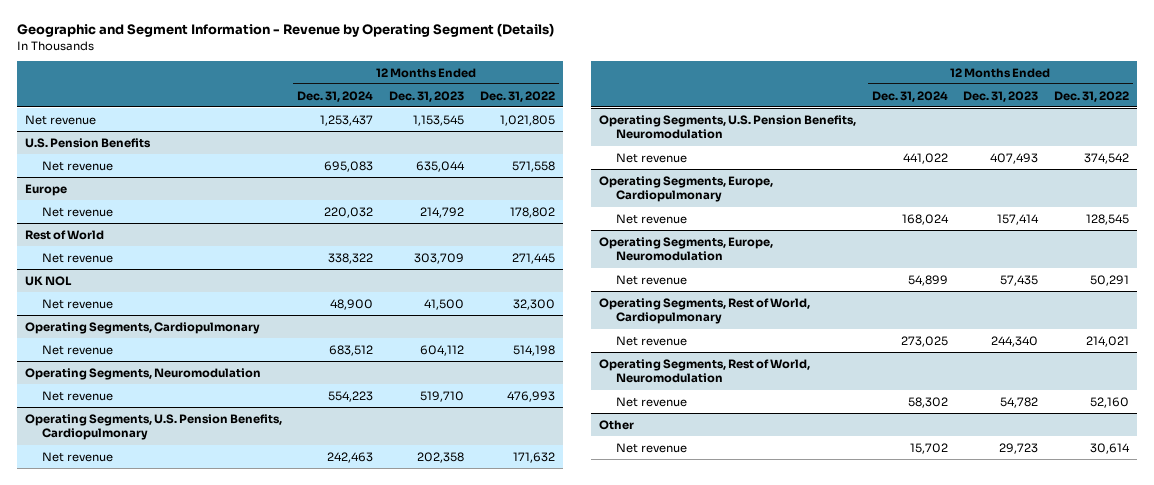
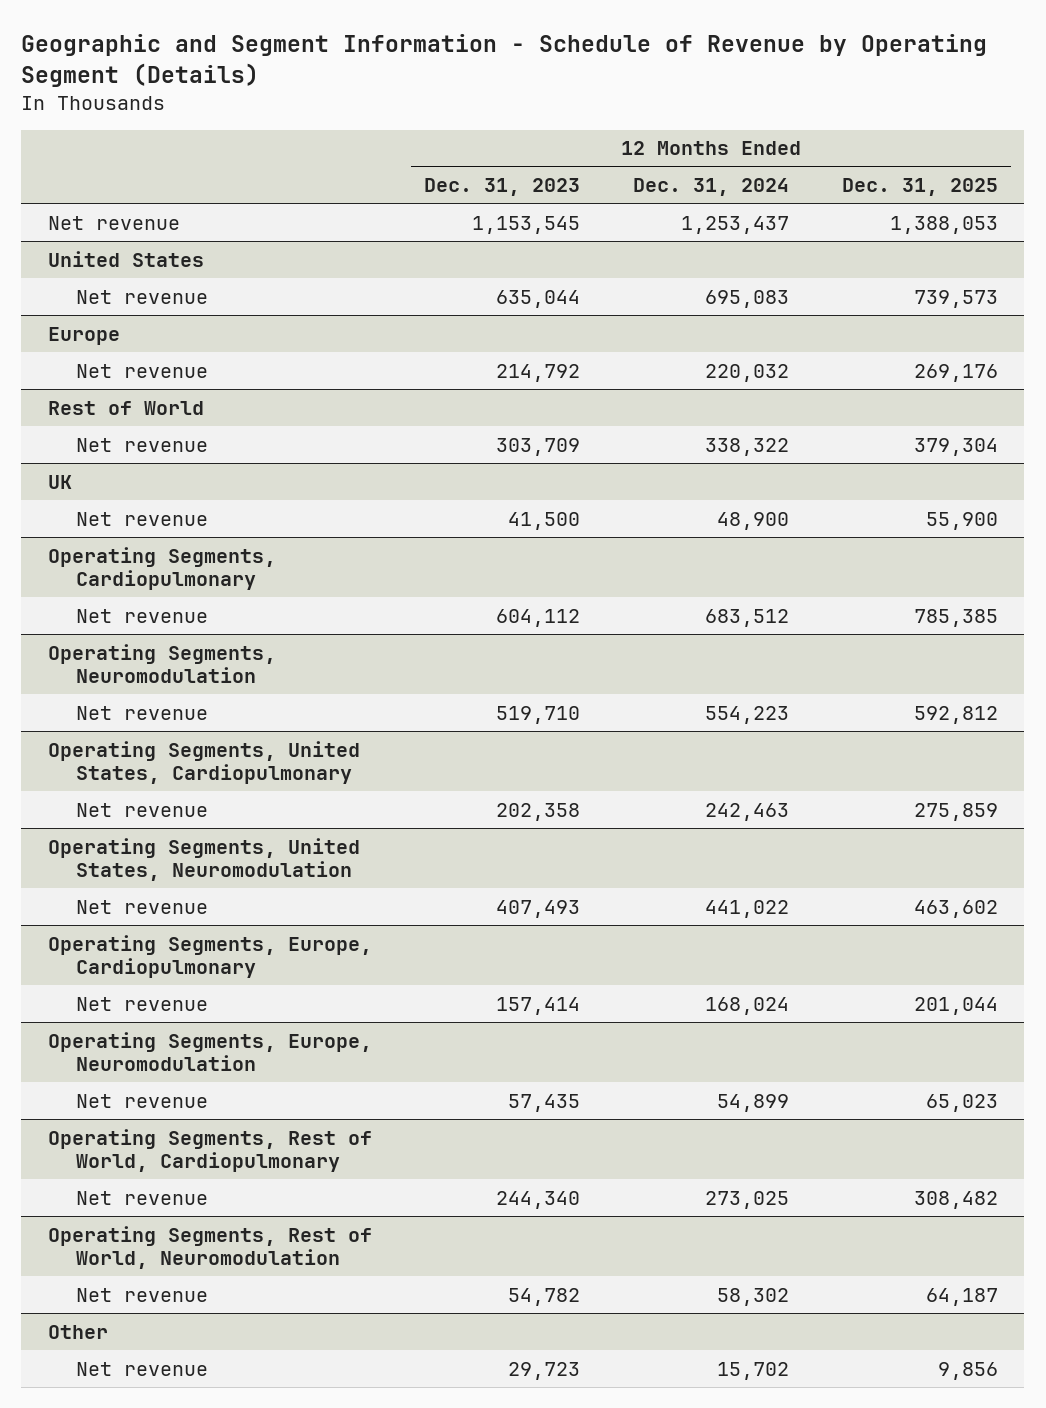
[16,23,554,38] Geographic and Segment Information - Revenue by Operating Segment (Details) -> [21,33,988,87] Geographic and Segment Information - Schedule of Revenue by Operating Segment (Details)
[479,90,555,102] Dec. 31, 2022 -> none
none -> [841,178,998,197] Dec. 31, 2025
[24,137,151,148] U.S. Pension Benefits -> [47,250,204,267] United States
[24,275,72,286] UK NOL -> [47,474,72,489] UK
[24,413,282,441] Operating Segments, U.S. Pension Benefits, Cardiopulmonary -> none
none -> [47,740,360,784] Operating Segments, United States, Cardiopulmonary
[598,114,856,140] Operating Segments, U.S. Pension Benefits, Neuromodulation -> none
none -> [47,837,360,881] Operating Segments, United States, Neuromodulation

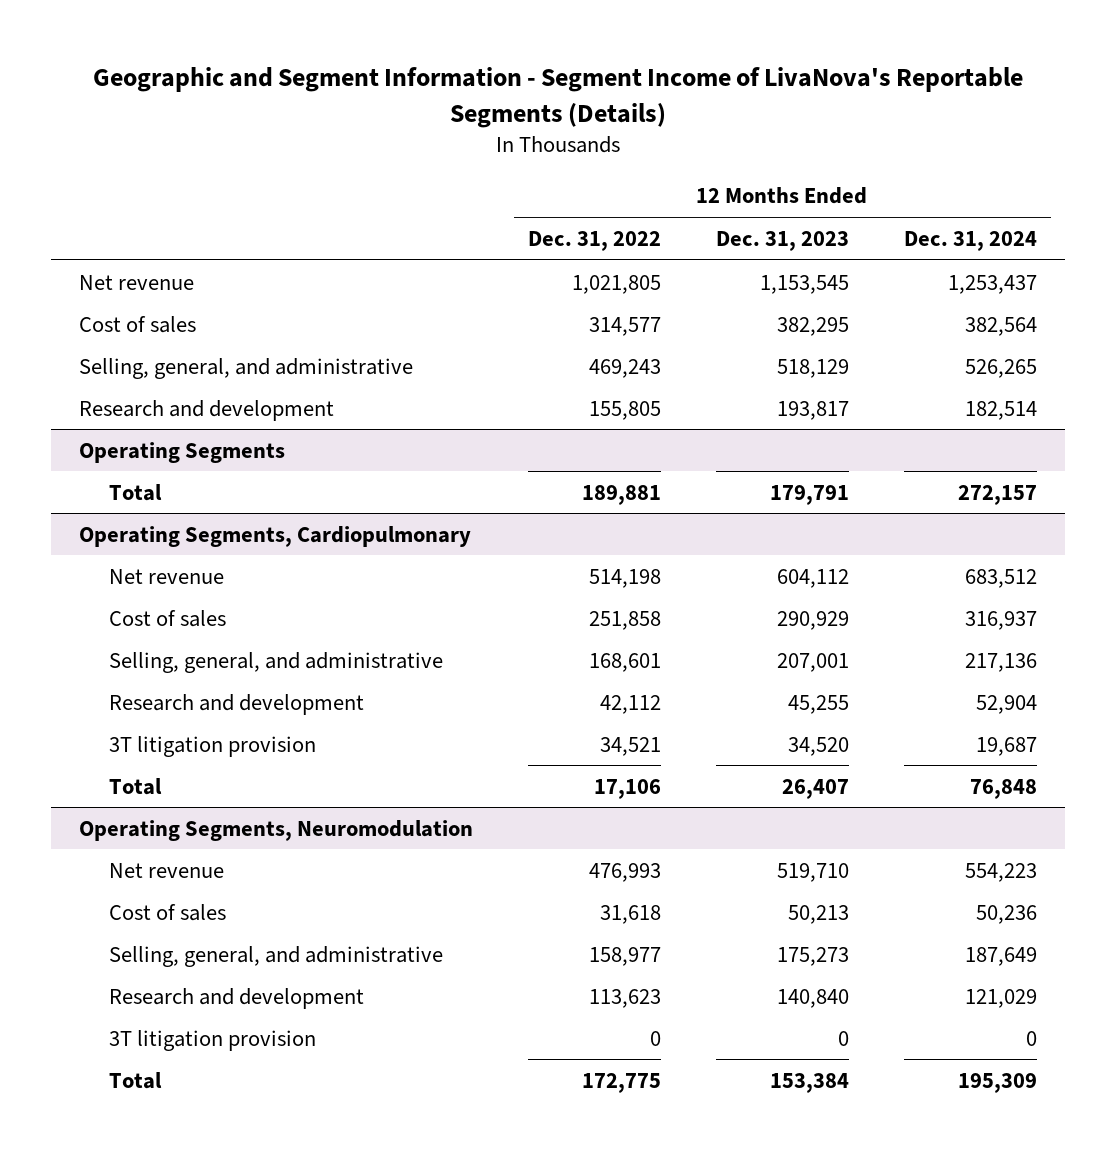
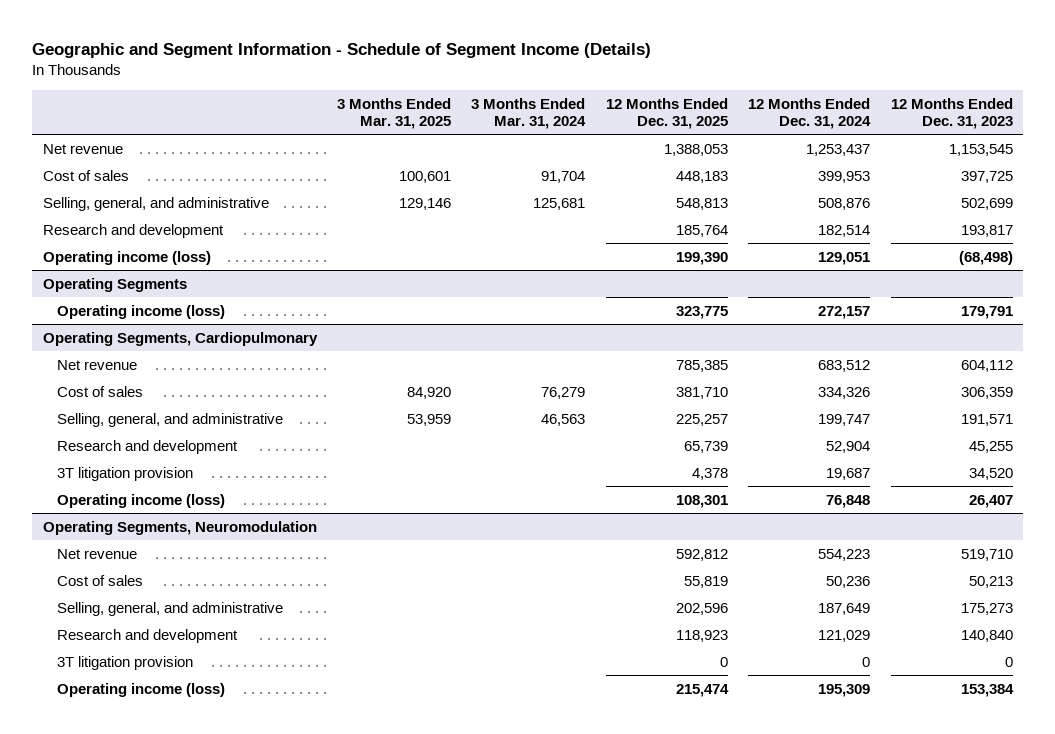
[92,67,1023,128] Geographic and Segment Information - Segment Income of LivaNova's Reportable Segments (Details) -> [32,43,652,59] Geographic and Segment Information - Schedule of Segment Income (Details)
[527,230,661,251] Dec. 31, 2022 -> none
none -> [336,97,451,129] 3 Months Ended Mar. 31, 2025
none -> [471,97,587,129] 3 Months Ended Mar. 31, 2024
none -> [605,97,728,129] 12 Months Ended Dec. 31, 2025
[776,316,849,336] 382,295 -> [960,170,1013,183] 397,725
[965,316,1038,336] 382,564 -> [818,170,871,183] 399,953
[776,358,849,378] 518,129 -> [960,197,1013,210] 502,699
[965,358,1038,378] 526,265 -> [818,197,871,210] 508,876
none -> [42,250,211,265] Operating income (loss)
[108,483,162,501] Total -> [56,304,225,319] Operating income (loss)
[776,610,849,630] 290,929 -> [960,386,1013,399] 306,359
[965,610,1038,630] 316,937 -> [818,386,871,399] 334,326
[776,652,849,672] 207,001 -> [960,413,1013,426] 191,571
[965,652,1038,672] 217,136 -> [818,413,871,426] 199,747
[108,777,162,795] Total -> [56,493,225,508] Operating income (loss)
[108,1071,162,1089] Total -> [56,682,225,697] Operating income (loss)

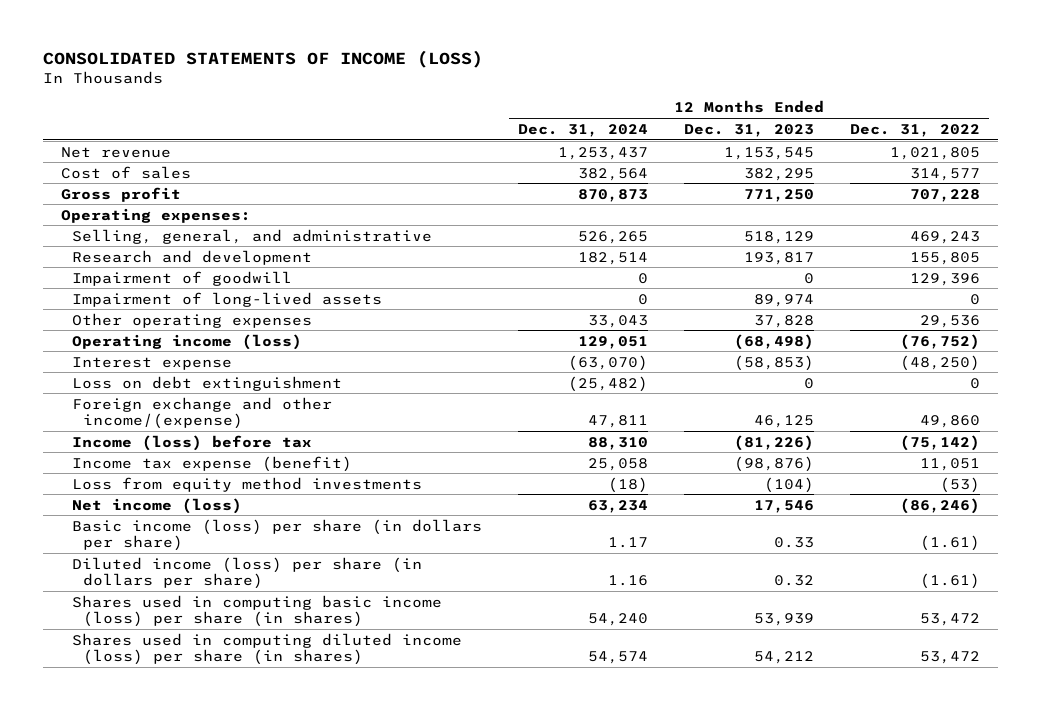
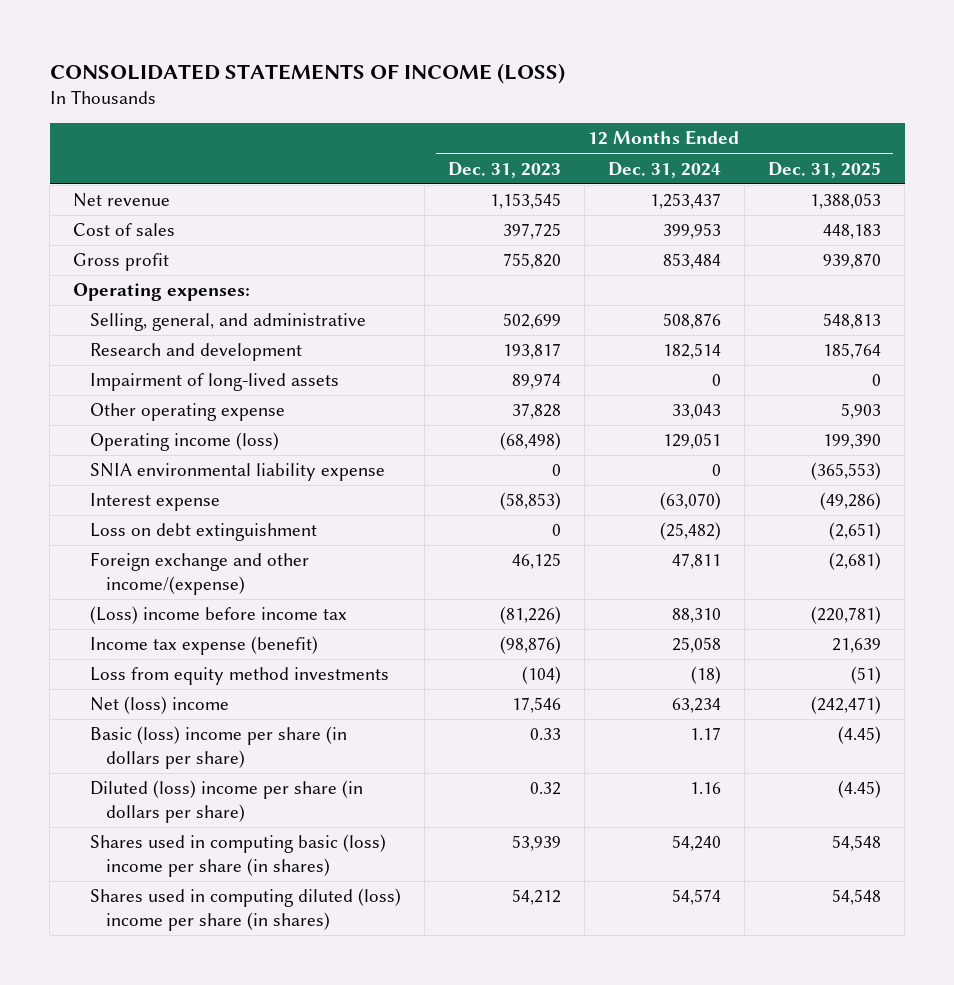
[850,123,981,137] Dec. 31, 2022 -> none
none -> [767,161,881,178] Dec. 31, 2025
[577,167,648,181] 382,564 -> [662,223,721,240] 399,953
[743,167,814,181] 382,295 -> [502,223,561,240] 397,725
[577,188,648,202] 870,873 -> [662,253,721,270] 853,484
[743,188,814,202] 771,250 -> [502,253,561,270] 755,820
[577,230,648,244] 526,265 -> [662,313,721,330] 508,876
[743,230,814,244] 518,129 -> [502,313,561,330] 502,699
[71,270,292,286] Impairment of goodwill -> none
[71,312,312,328] Other operating expenses -> [89,403,285,422] Other operating expense
none -> [89,463,385,482] SNIA environmental liability expense
[71,434,312,451] Income (loss) before tax -> [89,606,347,625] (Loss) income before income tax
[71,497,242,514] Net income (loss) -> [89,696,229,715] Net (loss) income
[71,518,482,551] Basic income (loss) per share (in dollars per share) -> [89,726,347,769] Basic (loss) income per share (in dollars per share)
[71,556,422,589] Diluted income (loss) per share (in dollars per share) -> [89,780,363,823] Diluted (loss) income per share (in dollars per share)
[71,594,442,627] Shares used in computing basic income (loss) per share (in shares) -> [89,834,386,877] Shares used in computing basic (loss) income per share (in shares)
[71,632,462,665] Shares used in computing diluted income (loss) per share (in shares) -> [89,888,401,931] Shares used in computing diluted (loss) income per share (in shares)

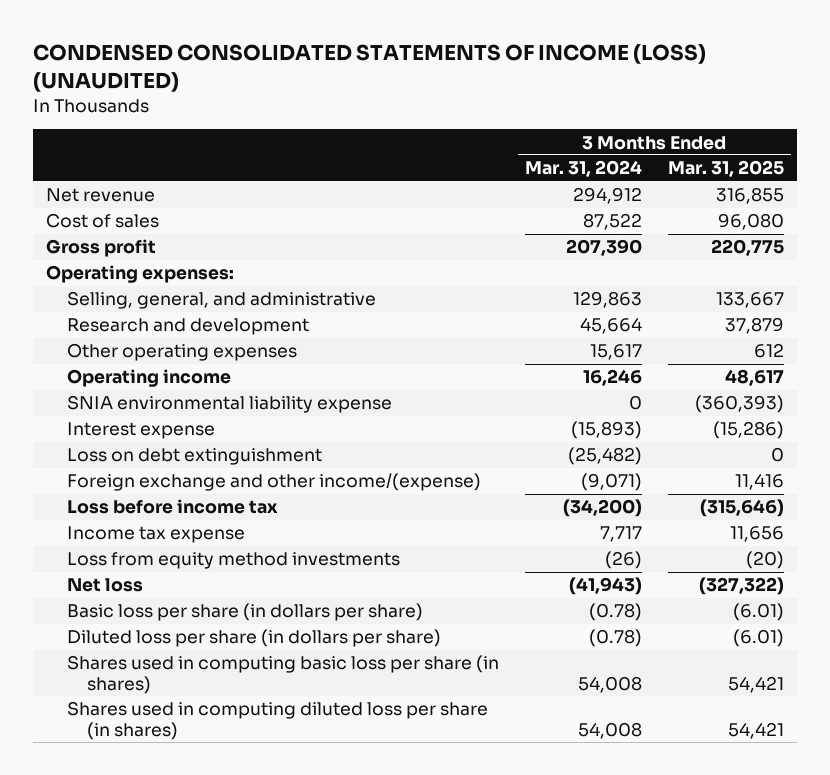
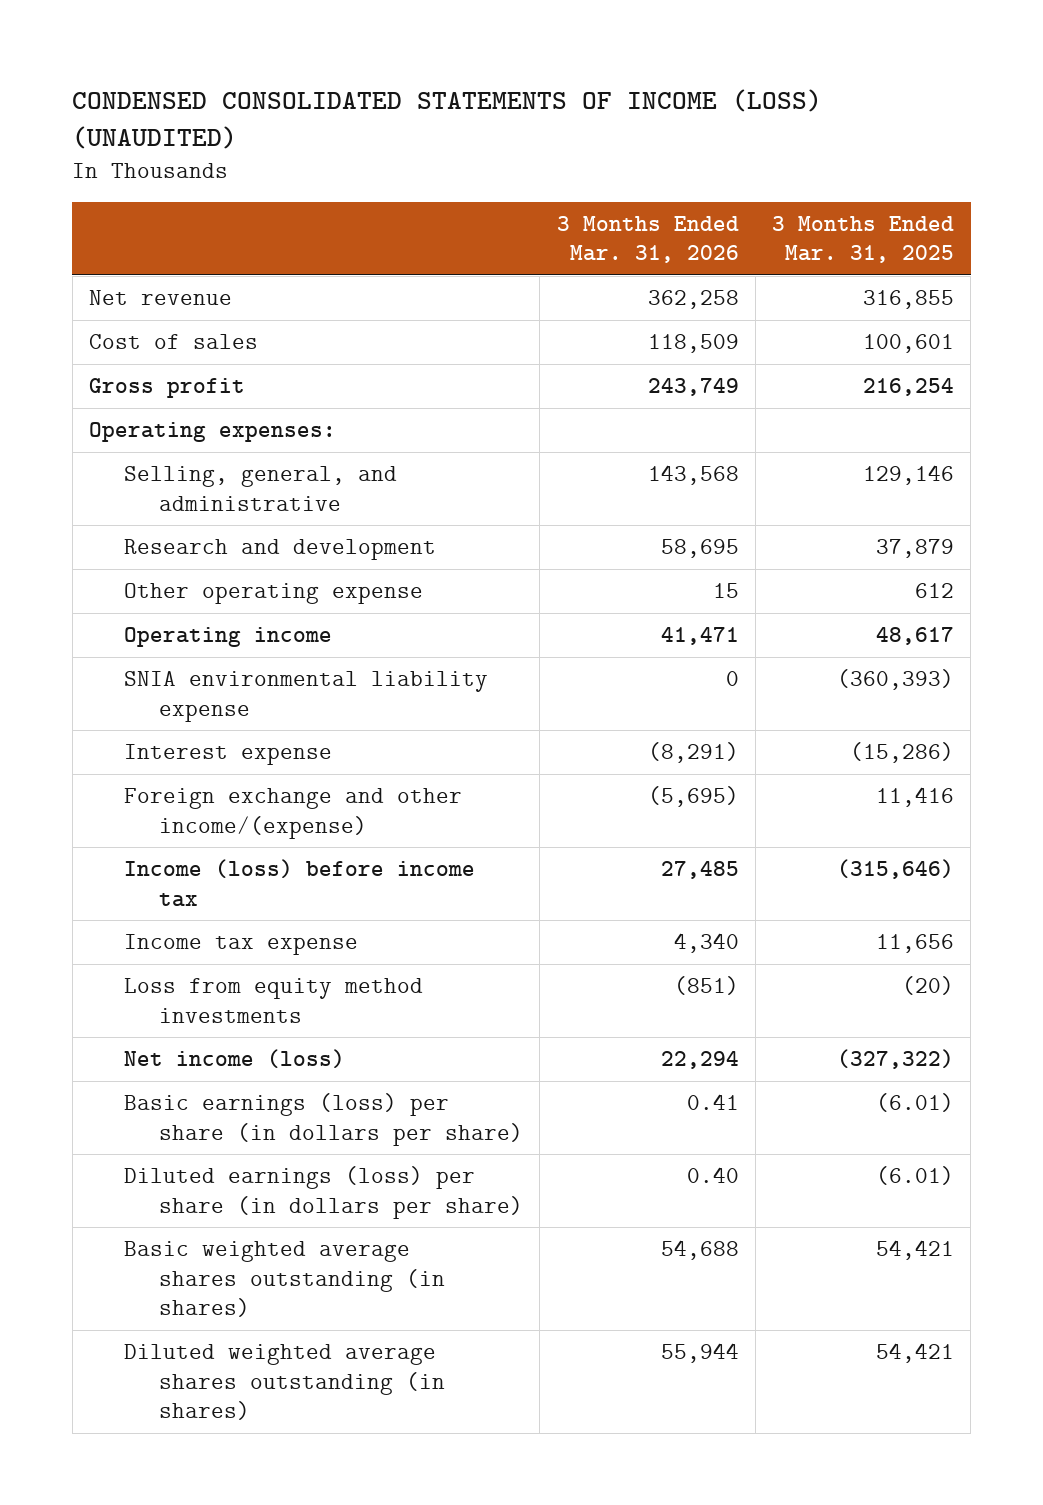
[524,160,642,178] Mar. 31, 2024 -> none
none -> [556,215,739,264] 3 Months Ended Mar. 31, 2026
[718,213,785,231] 96,080 -> [863,334,955,354] 100,601
[711,239,785,257] 220,775 -> [863,378,955,397] 216,254
[716,292,785,309] 133,667 -> [863,465,955,486] 129,146
[66,343,297,362] Other operating expenses -> [124,583,424,605] Other operating expense
[66,448,322,466] Loss on debt extinguishment -> none
[66,499,278,515] Loss before income tax -> [124,859,476,907] Income (loss) before income tax
[66,578,143,593] Net loss -> [124,1049,346,1069] Net income (loss)
[66,603,423,622] Basic loss per share (in dollars per share) -> [124,1093,524,1146] Basic earnings (loss) per share (in dollars per share)
[66,629,441,648] Diluted loss per share (in dollars per share) -> [124,1166,524,1219] Diluted earnings (loss) per share (in dollars per share)
[66,655,499,694] Shares used in computing basic loss per share (in shares) -> [124,1241,446,1318] Basic weighted average shares outstanding (in shares)
[66,701,488,740] Shares used in computing diluted loss per share (in shares) -> [124,1344,446,1421] Diluted weighted average shares outstanding (in shares)

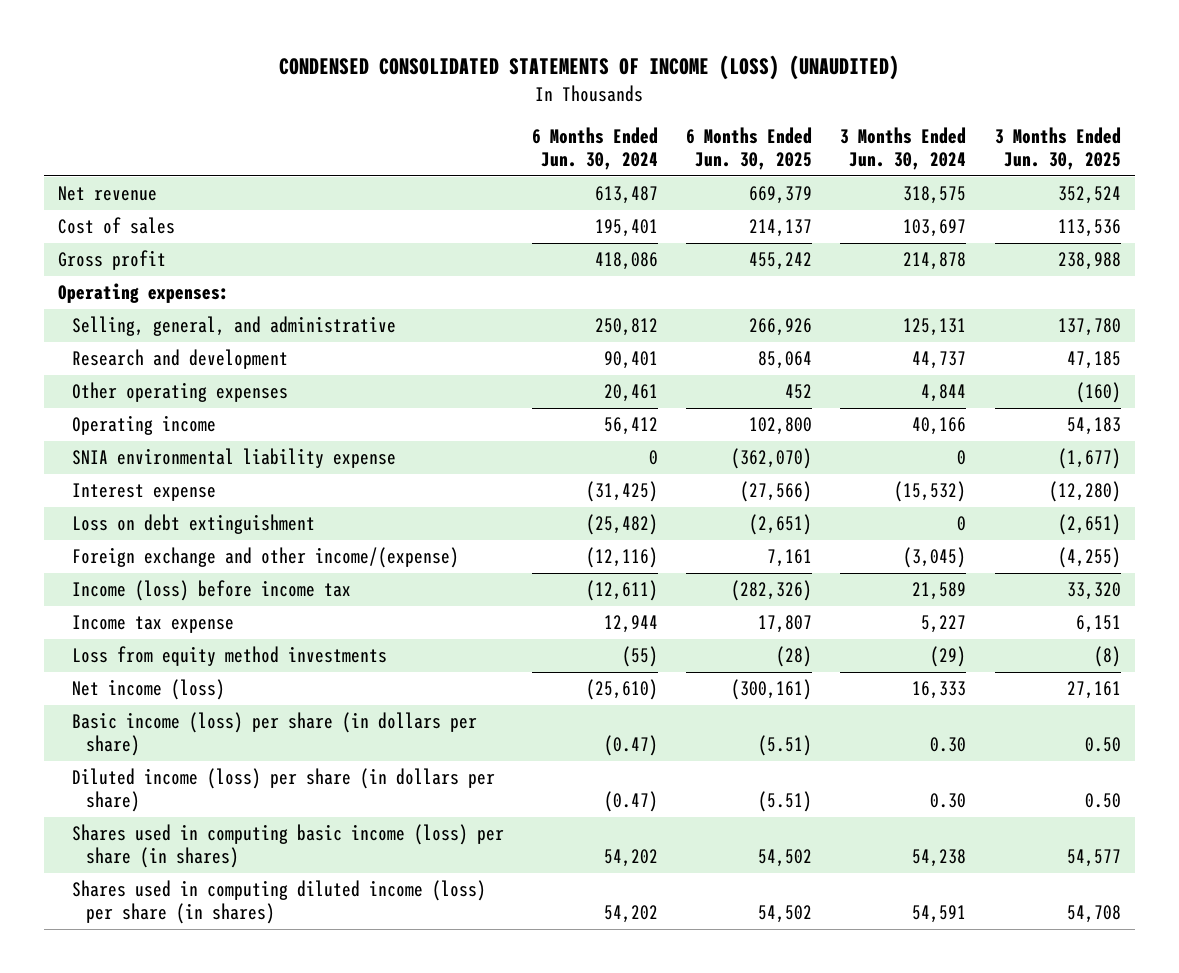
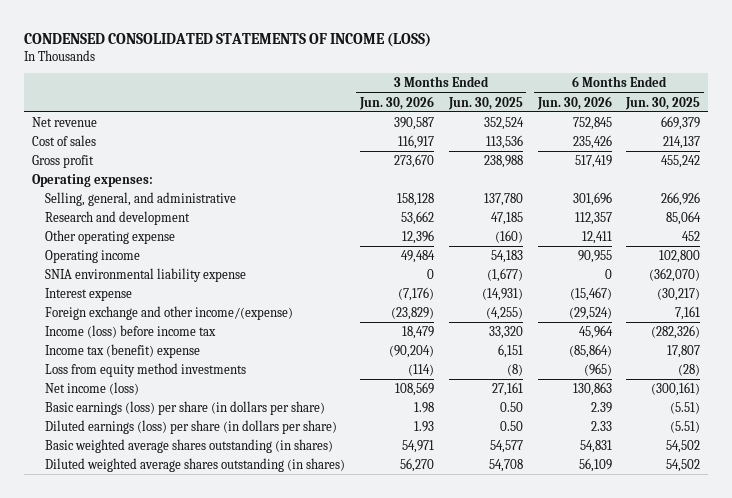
[279,55,900,81] CONDENSED CONSOLIDATED STATEMENTS OF INCOME (LOSS) (UNAUDITED) -> [24,32,432,47] CONDENSED CONSOLIDATED STATEMENTS OF INCOME (LOSS)
[531,127,658,171] 6 Months Ended Jun. 30, 2024 -> none
[840,127,967,171] 3 Months Ended Jun. 30, 2024 -> none
none -> [358,95,434,110] Jun. 30, 2026
none -> [536,95,612,110] Jun. 30, 2026
[71,382,288,403] Other operating expenses -> [45,229,176,244] Other operating expense
[71,514,315,535] Loss on debt extinguishment -> none
[740,481,813,503] (27,566) -> [657,287,701,301] (30,217)
[1048,481,1121,503] (12,280) -> [481,287,523,301] (14,931)
[71,615,234,634] Income tax expense -> [45,343,201,358] Income tax (benefit) expense
[71,712,477,757] Basic income (loss) per share (in dollars per share) -> [45,400,326,415] Basic earnings (loss) per share (in dollars per share)
[71,768,495,813] Diluted income (loss) per share (in dollars per share) -> [45,419,338,434] Diluted earnings (loss) per share (in dollars per share)
[71,824,504,869] Shares used in computing basic income (loss) per share (in shares) -> [45,438,334,453] Basic weighted average shares outstanding (in shares)
[71,880,486,925] Shares used in computing diluted income (loss) per share (in shares) -> [45,457,346,472] Diluted weighted average shares outstanding (in shares)

